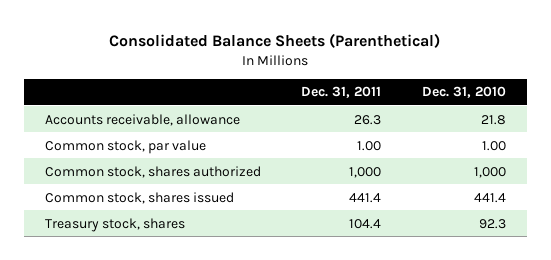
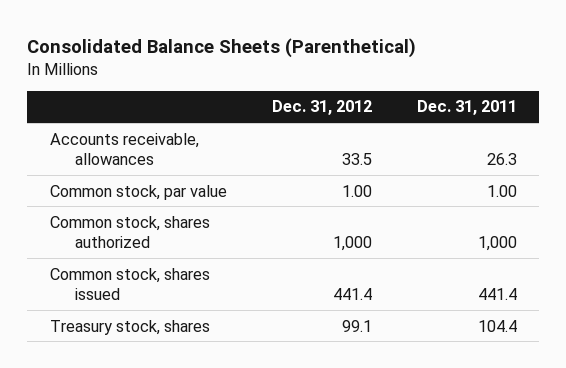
[422,86,507,99] Dec. 31, 2010 -> none
none -> [271,100,372,116] Dec. 31, 2012
[44,113,240,126] Accounts receivable, allowance -> [49,132,199,165] Accounts receivable, allowances

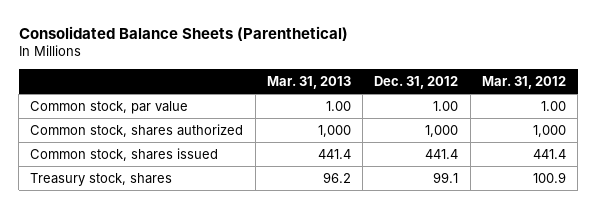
[416,100,517,116] Dec. 31, 2011 -> none
none -> [266,75,351,89] Mar. 31, 2013
none -> [481,75,566,89] Mar. 31, 2012
[49,132,199,165] Accounts receivable, allowances -> none

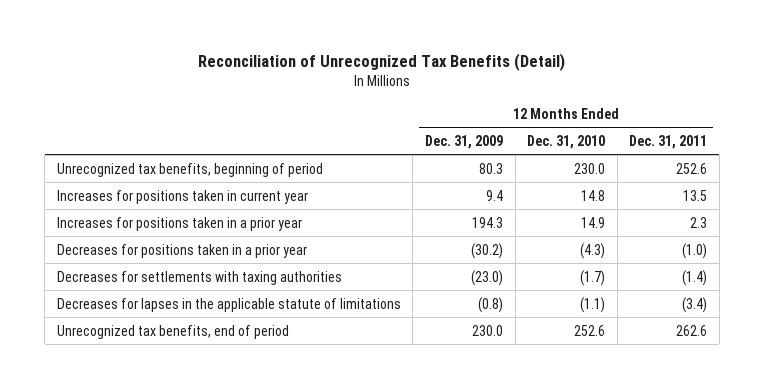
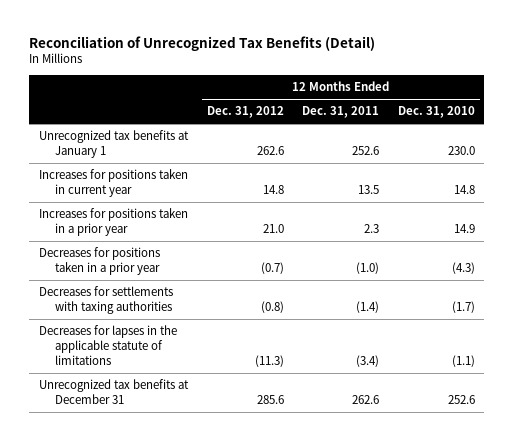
[424,134,503,149] Dec. 31, 2009 -> none
none -> [206,106,284,119] Dec. 31, 2012
[56,162,323,177] Unrecognized tax benefits, beginning of period -> [38,130,189,159] Unrecognized tax benefits at January 1
[56,324,289,339] Unrecognized tax benefits, end of period -> [38,379,189,405] Unrecognized tax benefits at December 31

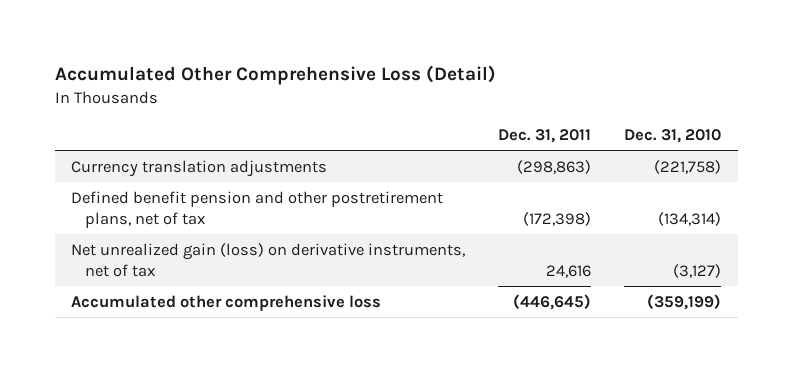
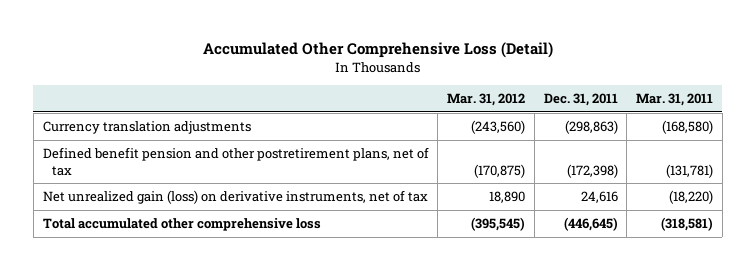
[624,128,722,143] Dec. 31, 2010 -> none
none -> [447,93,526,107] Mar. 31, 2012
none -> [636,93,714,107] Mar. 31, 2011
[71,294,382,311] Accumulated other comprehensive loss -> [42,218,321,232] Total accumulated other comprehensive loss

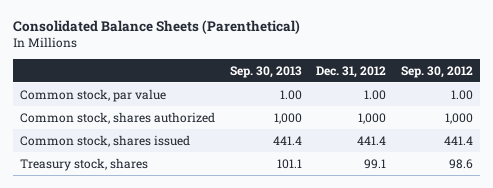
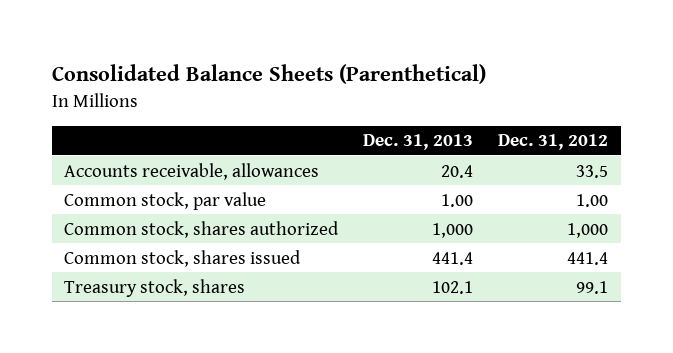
[229,65,302,78] Sep. 30, 2013 -> none
[401,65,474,78] Sep. 30, 2012 -> none
none -> [363,134,474,151] Dec. 31, 2013
none -> [64,162,320,180] Accounts receivable, allowances

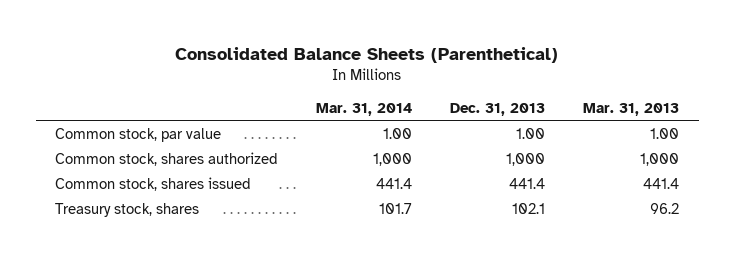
[498,134,609,151] Dec. 31, 2012 -> none
none -> [315,102,412,116] Mar. 31, 2014
none -> [583,102,680,116] Mar. 31, 2013
[64,162,320,180] Accounts receivable, allowances -> none

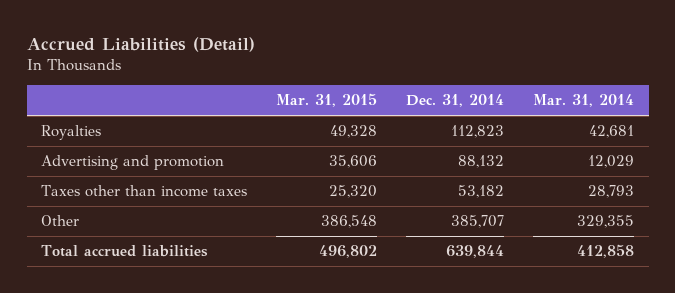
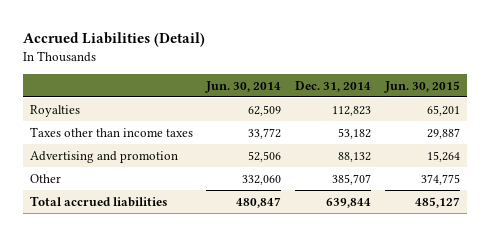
[276,93,378,108] Mar. 31, 2015 -> none
[533,94,635,108] Mar. 31, 2014 -> none
none -> [205,80,282,93] Jun. 30, 2014
none -> [383,80,460,93] Jun. 30, 2015
[41,154,225,170] Advertising and promotion -> [29,150,178,163] Advertising and promotion

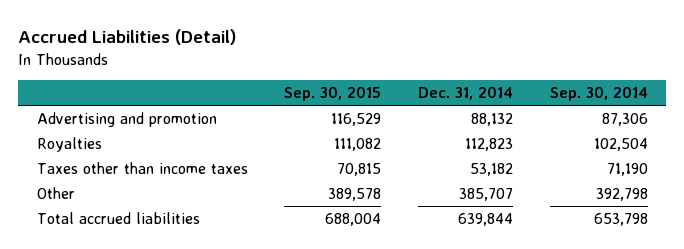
[205,80,282,93] Jun. 30, 2014 -> none
[383,80,460,93] Jun. 30, 2015 -> none
none -> [284,86,382,102] Sep. 30, 2015
none -> [549,86,648,102] Sep. 30, 2014
[29,150,178,163] Advertising and promotion -> [36,111,217,127] Advertising and promotion

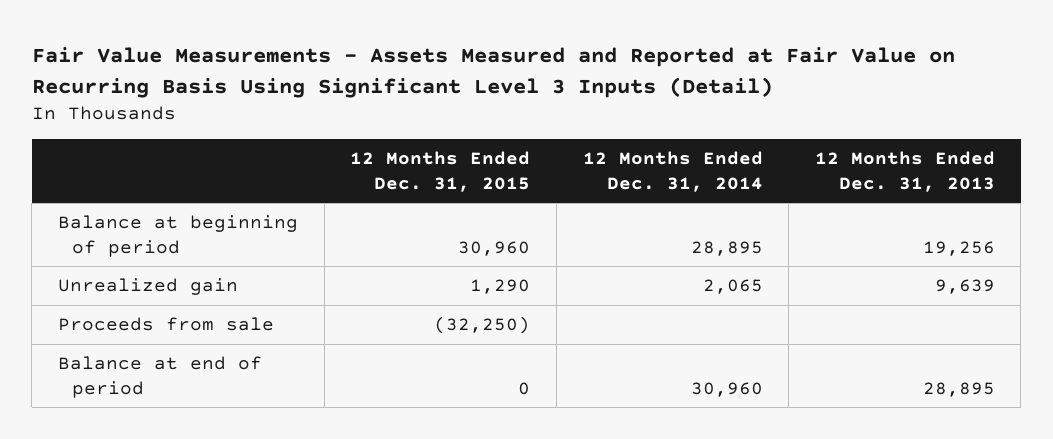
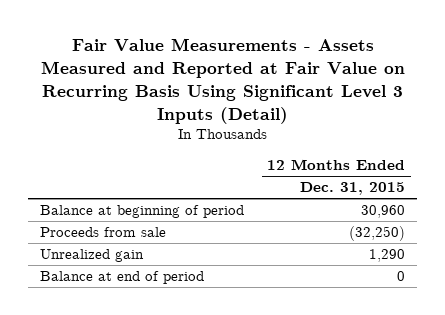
[582,151,763,192] 12 Months Ended Dec. 31, 2014 -> none
[814,151,995,192] 12 Months Ended Dec. 31, 2013 -> none
[58,278,239,296] Unrealized gain -> [39,249,144,263] Unrealized gain

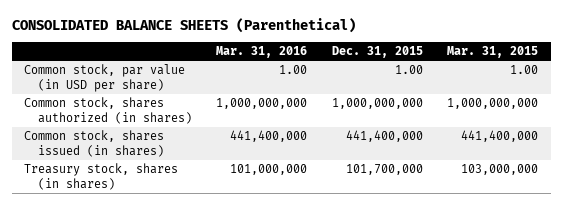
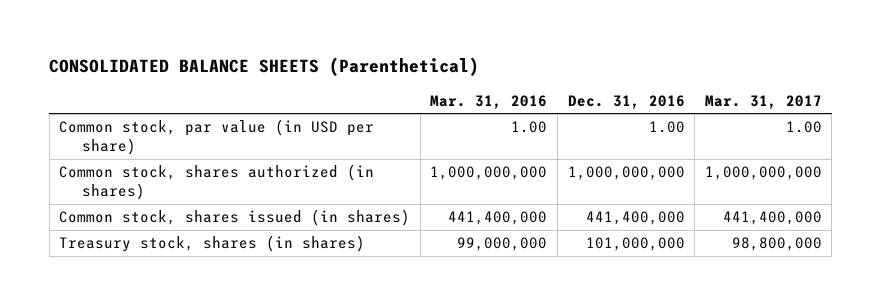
[331,46,423,59] Dec. 31, 2015 -> none
[447,46,539,59] Mar. 31, 2015 -> none
none -> [567,94,685,109] Dec. 31, 2016
none -> [704,94,822,109] Mar. 31, 2017
[230,164,308,176] 101,000,000 -> [457,237,548,252] 99,000,000

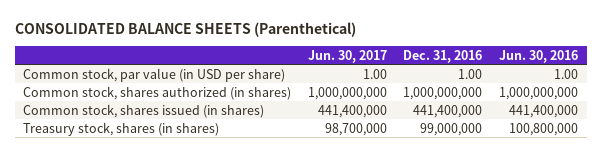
[430,94,548,109] Mar. 31, 2016 -> none
[704,94,822,109] Mar. 31, 2017 -> none
none -> [307,49,387,63] Jun. 30, 2017
none -> [499,49,579,63] Jun. 30, 2016
[585,237,685,252] 101,000,000 -> [420,122,483,136] 99,000,000

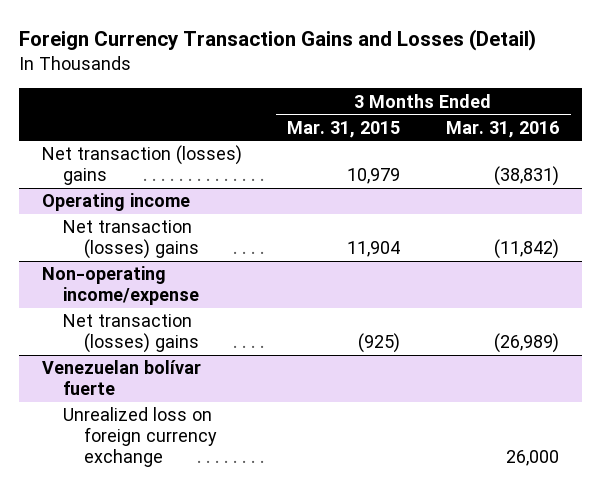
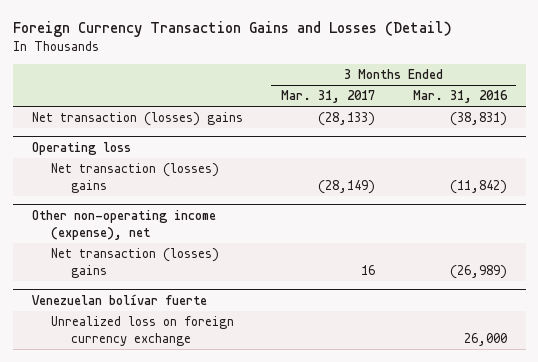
[287,120,401,138] Mar. 31, 2015 -> none
none -> [280,90,375,104] Mar. 31, 2017
[41,193,190,212] Operating income -> [31,141,131,155] Operating loss
[41,266,199,306] Non-operating income/expense -> [31,209,216,240] Other non-operating income (expense), net

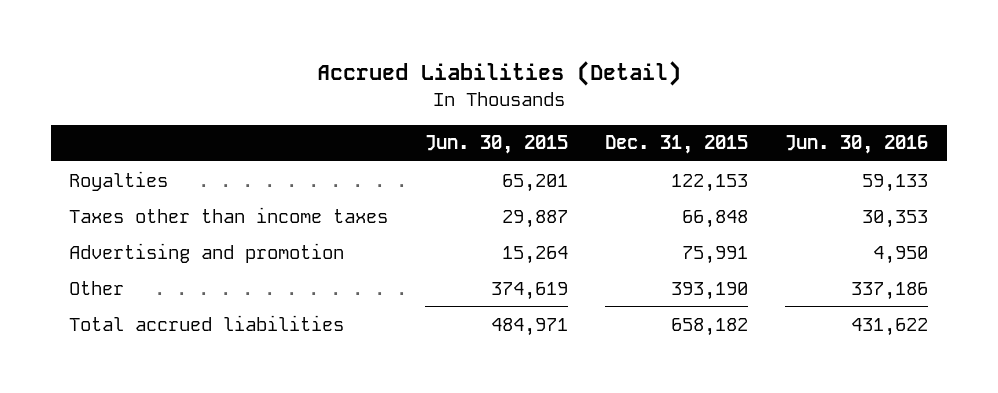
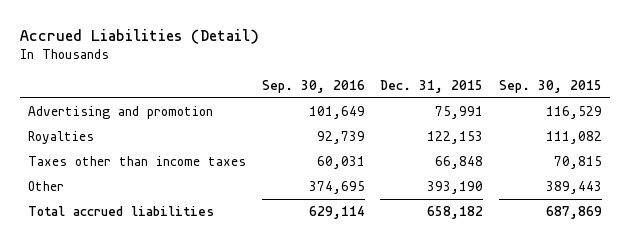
[425,135,569,155] Jun. 30, 2015 -> none
[785,135,929,155] Jun. 30, 2016 -> none
none -> [261,79,365,93] Sep. 30, 2016
none -> [498,79,602,93] Sep. 30, 2015
[69,242,345,263] Advertising and promotion -> [28,106,214,120] Advertising and promotion

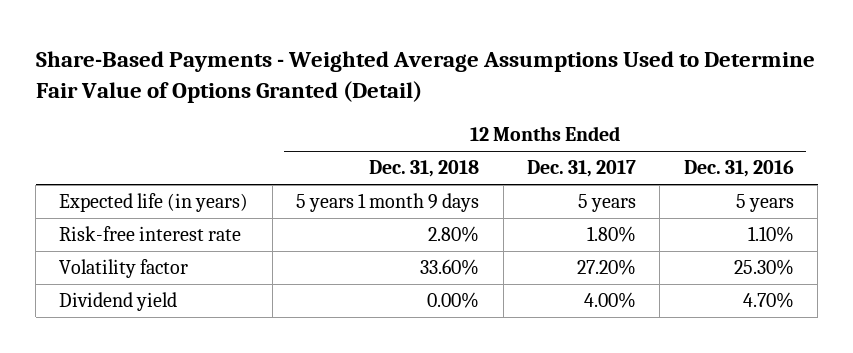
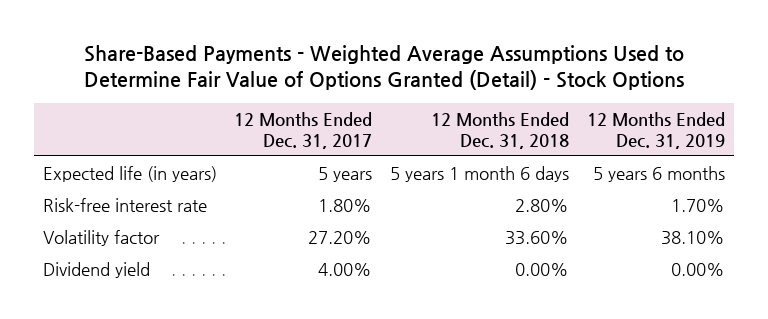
[35,50,815,103] Share-Based Payments - Weighted Average Assumptions Used to Determine Fair Value of Options Granted (Detail) -> [83,44,684,91] Share-Based Payments - Weighted Average Assumptions Used to Determine Fair Value of Options Granted (Detail) - Stock Options
[683,160,794,178] Dec. 31, 2016 -> none
none -> [587,112,726,149] 12 Months Ended Dec. 31, 2019
[296,193,480,213] 5 years 1 month 9 days -> [390,166,570,183] 5 years 1 month 6 days

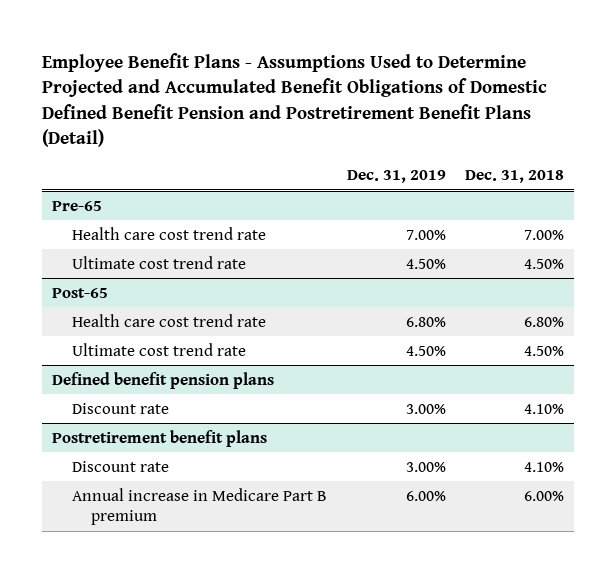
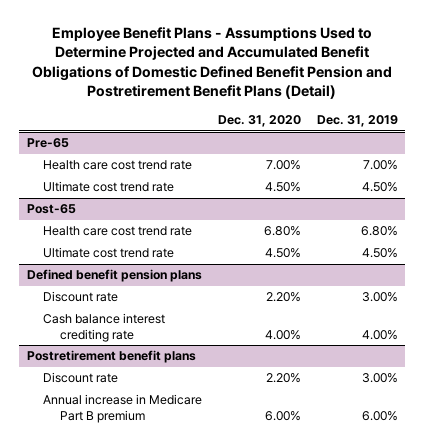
[465,170,565,184] Dec. 31, 2018 -> none
none -> [217,114,301,127] Dec. 31, 2020
none -> [43,313,166,342] Cash balance interest crediting rate

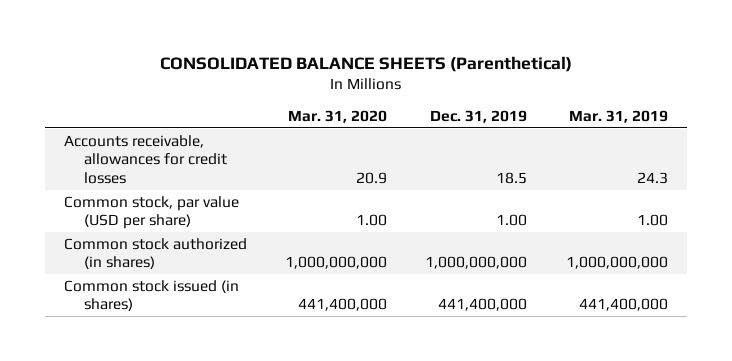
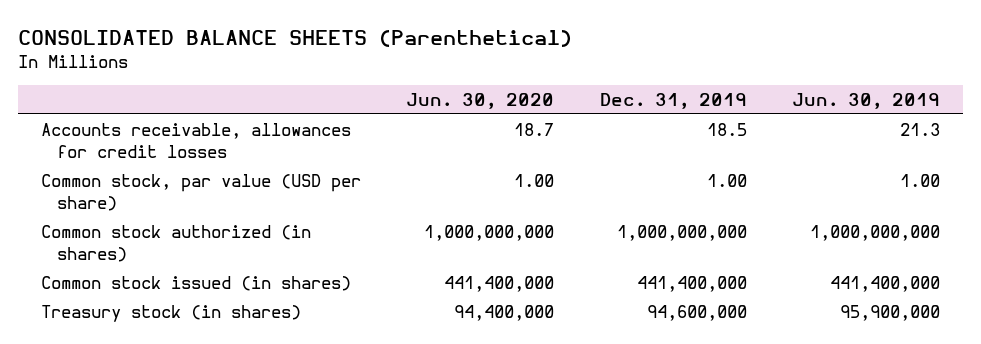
[288,110,388,124] Mar. 31, 2020 -> none
[568,110,668,124] Mar. 31, 2019 -> none
none -> [406,92,555,109] Jun. 30, 2020
none -> [792,92,941,109] Jun. 30, 2019
none -> [41,305,302,323] Treasury stock (in shares)

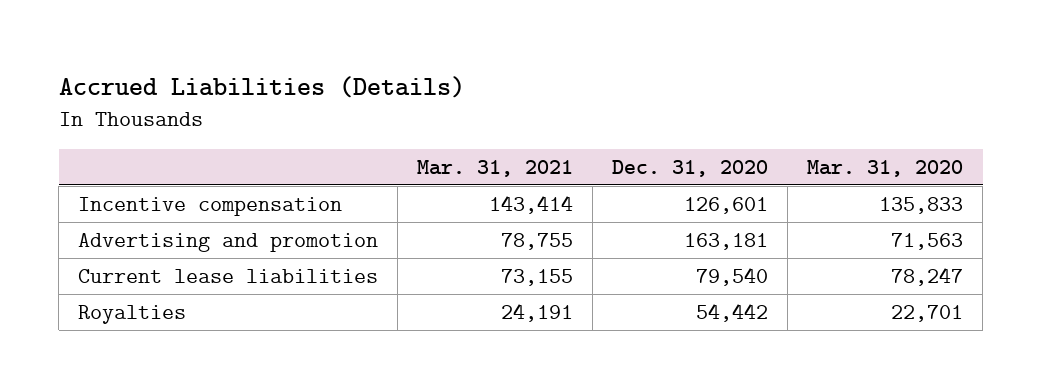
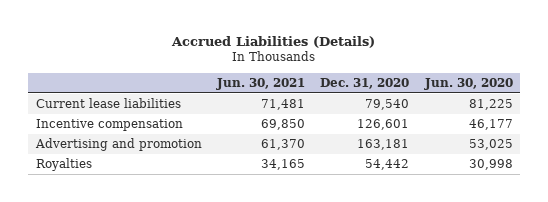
[417,160,574,178] Mar. 31, 2021 -> none
[807,160,964,178] Mar. 31, 2020 -> none
none -> [215,77,305,90] Jun. 30, 2021
none -> [423,77,513,90] Jun. 30, 2020
[78,268,379,283] Current lease liabilities -> [35,98,181,109] Current lease liabilities

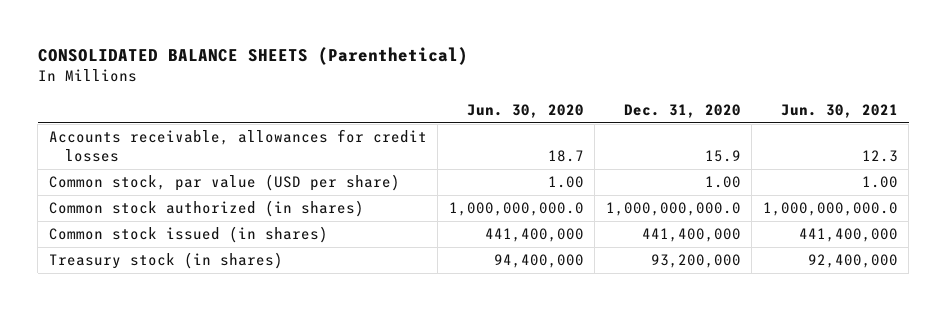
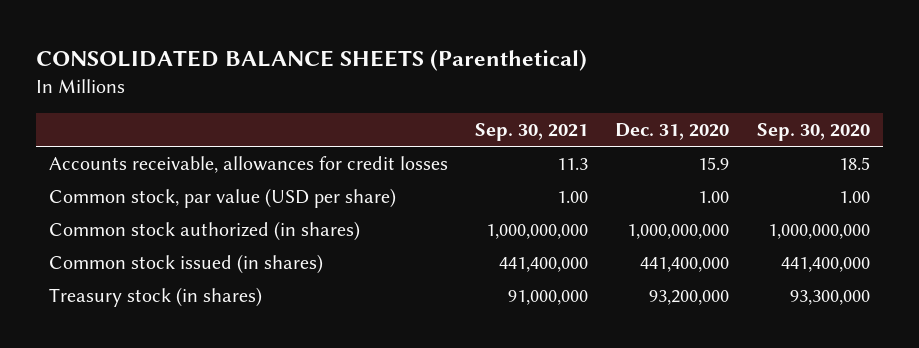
[466,103,584,118] Jun. 30, 2020 -> none
[780,103,898,118] Jun. 30, 2021 -> none
none -> [475,123,589,142] Sep. 30, 2021
none -> [756,123,870,142] Sep. 30, 2020
[605,202,741,217] 1,000,000,000.0 -> [627,224,730,240] 1,000,000,000

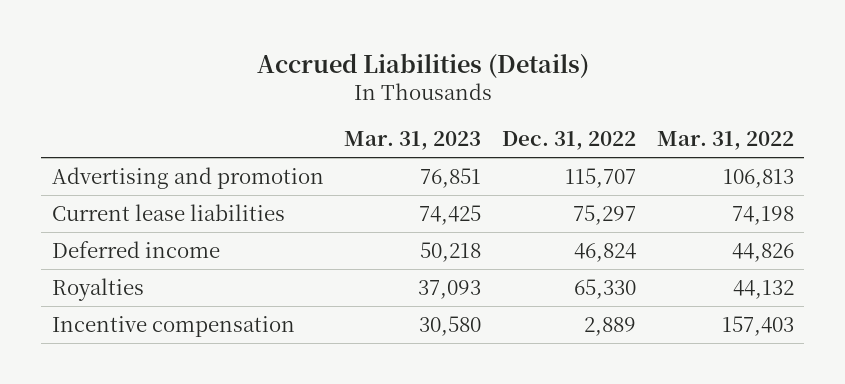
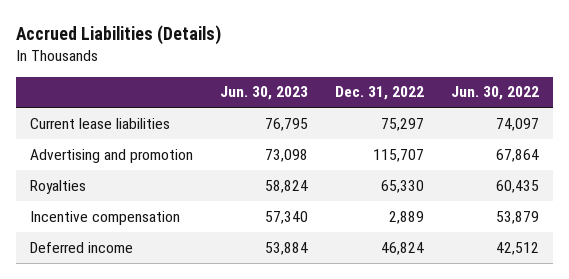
[344,131,482,151] Mar. 31, 2023 -> none
[656,131,794,151] Mar. 31, 2022 -> none
none -> [220,86,309,101] Jun. 30, 2023
none -> [451,86,540,101] Jun. 30, 2022
[51,166,324,189] Advertising and promotion -> [30,148,194,163] Advertising and promotion
[51,240,220,258] Deferred income -> [30,241,134,253] Deferred income

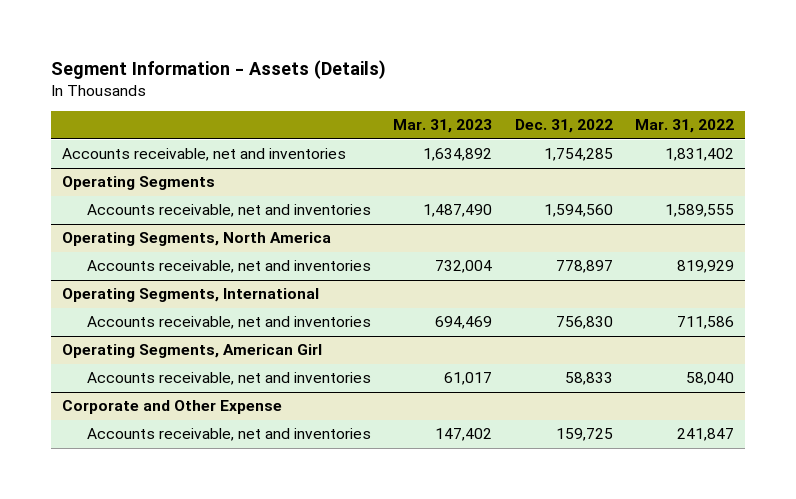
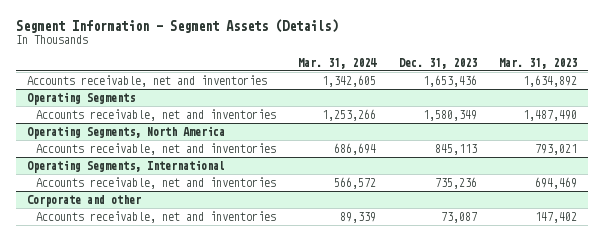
[50,59,386,79] Segment Information - Assets (Details) -> [15,18,338,33] Segment Information - Segment Assets (Details)
[514,119,613,134] Dec. 31, 2022 -> none
[635,119,735,134] Mar. 31, 2022 -> none
none -> [298,57,378,69] Mar. 31, 2024
none -> [398,57,477,69] Dec. 31, 2023
[435,260,493,274] 732,004 -> [535,143,578,155] 793,021
[61,344,322,359] Operating Segments, American Girl -> none
[86,372,371,386] Accounts receivable, net and inventories -> none
[61,400,282,415] Corporate and Other Expense -> [26,194,141,207] Corporate and other

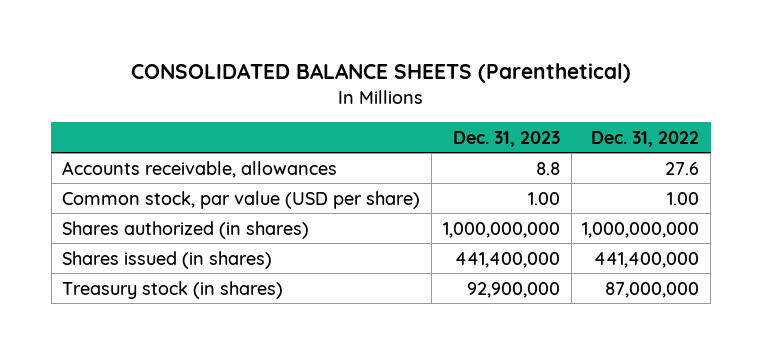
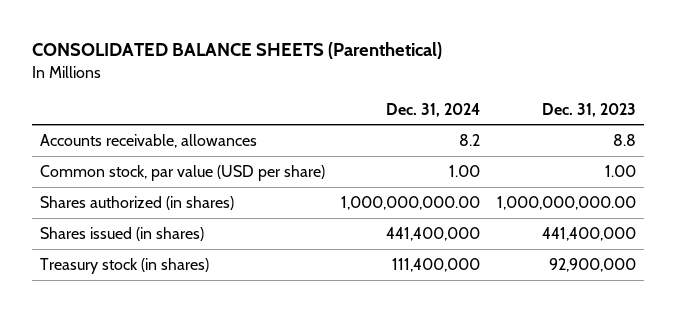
[591,130,700,147] Dec. 31, 2022 -> none
none -> [386,102,481,117] Dec. 31, 2024
[442,221,560,238] 1,000,000,000 -> [496,195,636,210] 1,000,000,000.00

